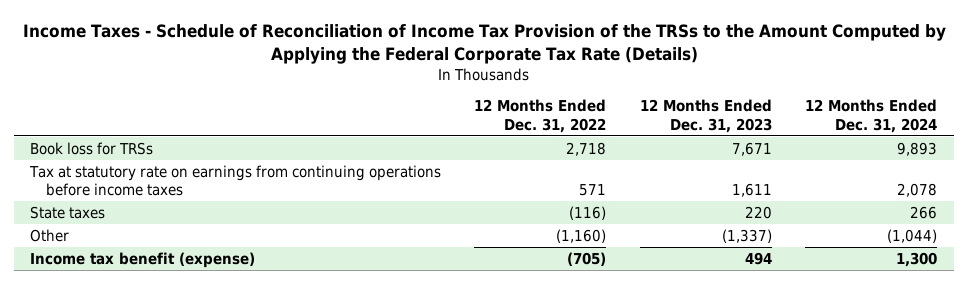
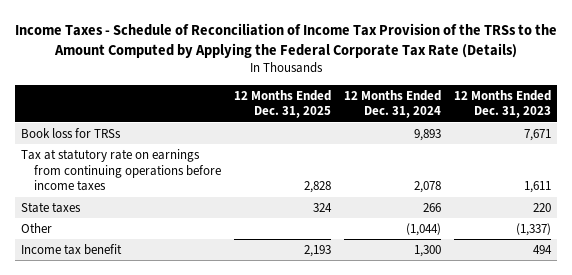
[474,99,607,133] 12 Months Ended Dec. 31, 2022 -> none
none -> [233,89,331,119] 12 Months Ended Dec. 31, 2025
[30,251,256,268] Income tax benefit (expense) -> [21,243,123,255] Income tax benefit

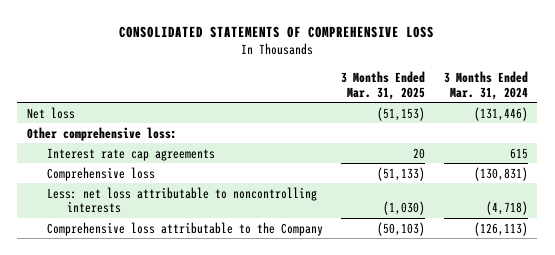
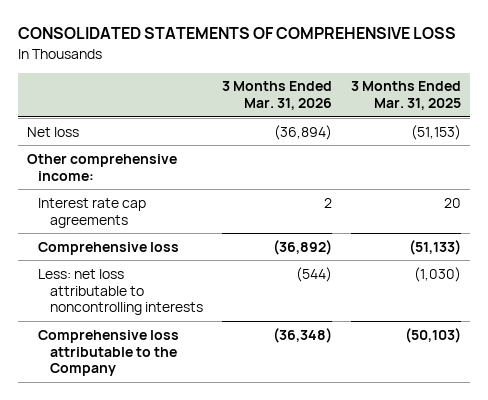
[443,70,528,100] 3 Months Ended Mar. 31, 2024 -> none
none -> [221,81,332,111] 3 Months Ended Mar. 31, 2026
[26,126,177,141] Other comprehensive loss: -> [26,153,177,181] Other comprehensive income:

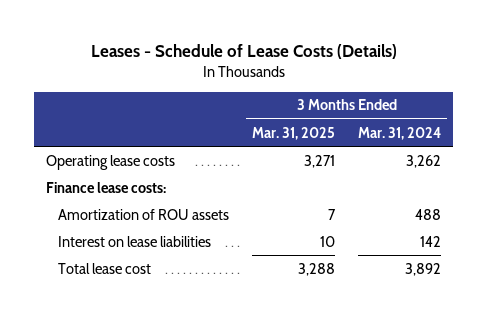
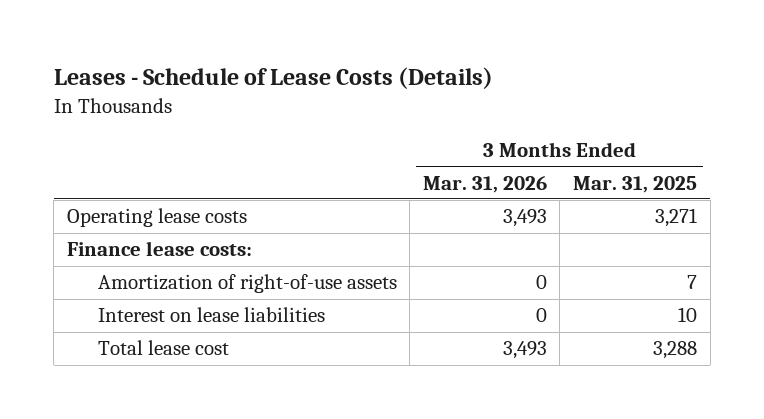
[358,126,442,140] Mar. 31, 2024 -> none
none -> [422,175,547,193] Mar. 31, 2026
[57,208,229,220] Amortization of ROU assets -> [97,274,397,294] Amortization of right-of-use assets

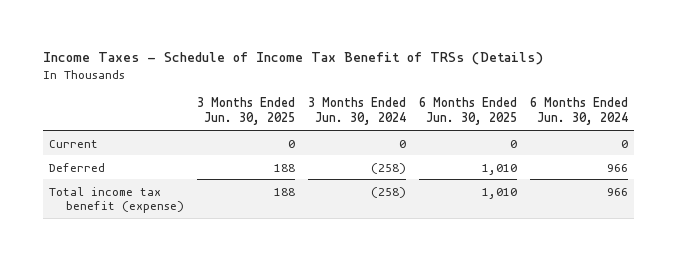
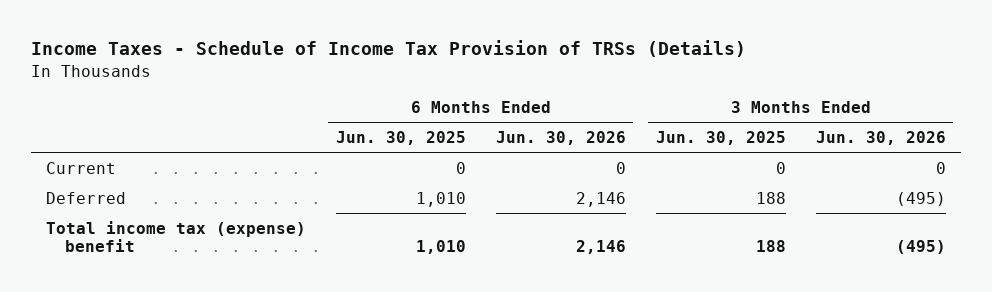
[42,51,543,65] Income Taxes - Schedule of Income Tax Benefit of TRSs (Details) -> [30,40,746,58] Income Taxes - Schedule of Income Tax Provision of TRSs (Details)
[308,97,407,126] 3 Months Ended Jun. 30, 2024 -> none
[529,97,628,126] 6 Months Ended Jun. 30, 2024 -> none
none -> [495,131,626,146] Jun. 30, 2026
none -> [815,131,946,146] Jun. 30, 2026
[49,186,185,214] Total income tax benefit (expense) -> [45,220,306,253] Total income tax (expense) benefit

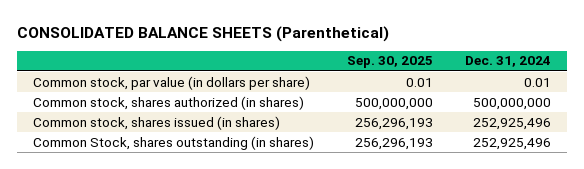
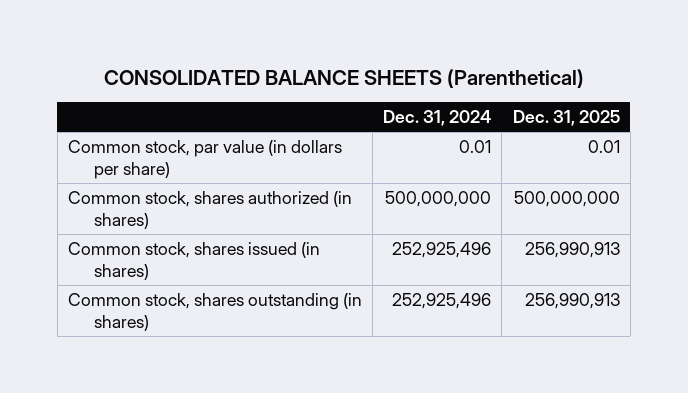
[346,56,433,69] Sep. 30, 2025 -> none
none -> [512,110,620,127] Dec. 31, 2025
[33,135,315,150] Common Stock, shares outstanding (in shares) -> [67,292,362,332] Common stock, shares outstanding (in shares)

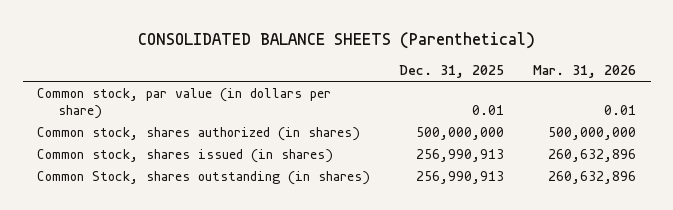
[383,110,492,127] Dec. 31, 2024 -> none
none -> [533,64,637,78] Mar. 31, 2026
[67,292,362,332] Common stock, shares outstanding (in shares) -> [37,170,371,185] Common Stock, shares outstanding (in shares)

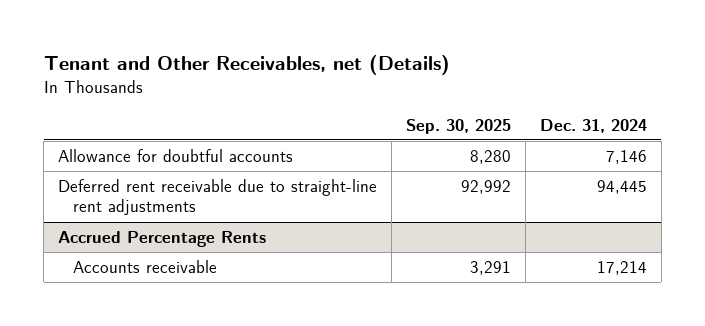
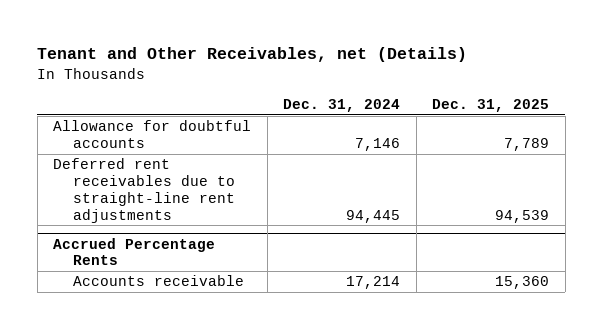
[406,118,512,134] Sep. 30, 2025 -> none
none -> [432,98,550,112] Dec. 31, 2025
[58,179,378,216] Deferred rent receivable due to straight-line rent adjustments -> [53,158,235,223] Deferred rent receivables due to straight-line rent adjustments

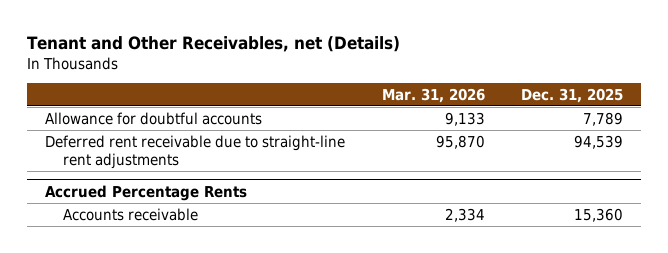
[283,98,401,112] Dec. 31, 2024 -> none
none -> [381,87,485,103] Mar. 31, 2026
[53,158,235,223] Deferred rent receivables due to straight-line rent adjustments -> [45,134,346,169] Deferred rent receivable due to straight-line rent adjustments

